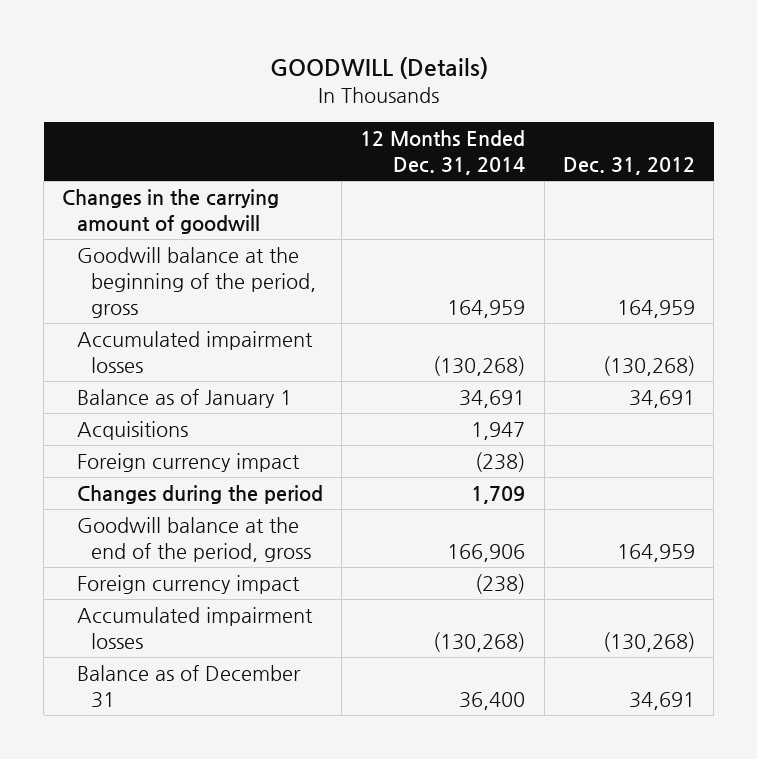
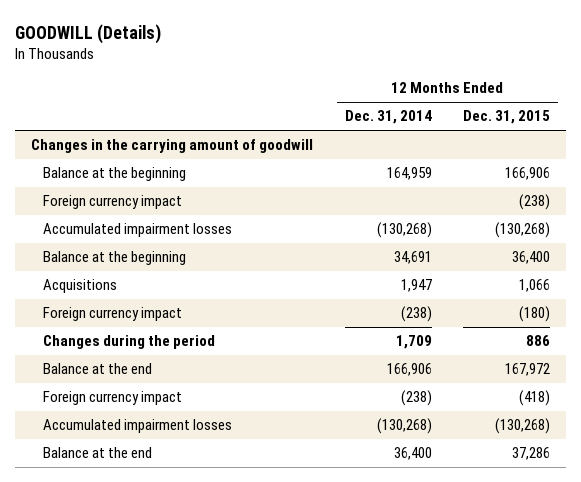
[563,157,696,176] Dec. 31, 2012 -> none
none -> [463,110,551,125] Dec. 31, 2015
[76,246,317,318] Goodwill balance at the beginning of the period, gross -> [43,167,187,182] Balance at the beginning
none -> [43,195,183,210] Foreign currency impact
[76,388,292,408] Balance as of January 1 -> [43,251,187,266] Balance at the beginning
[76,516,312,562] Goodwill balance at the end of the period, gross -> [43,363,153,375] Balance at the end
[76,664,301,708] Balance as of December 31 -> [43,447,153,459] Balance at the end

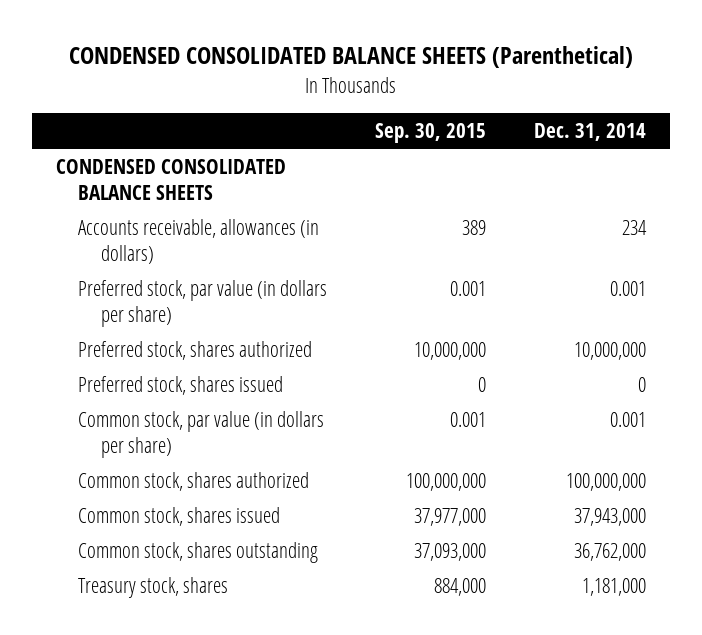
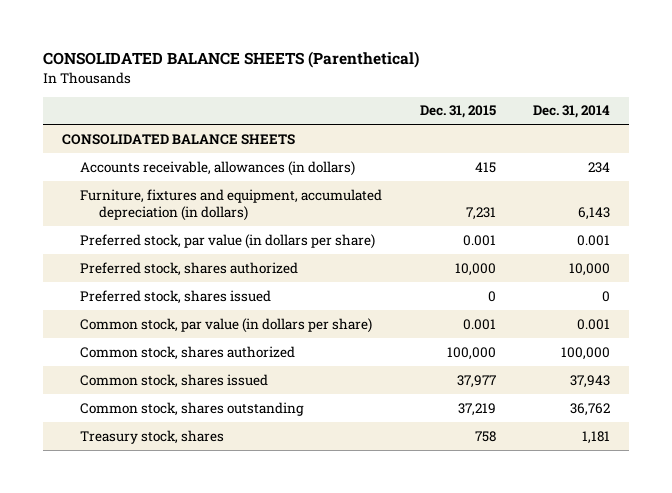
[68,46,633,69] CONDENSED CONSOLIDATED BALANCE SHEETS (Parenthetical) -> [43,51,420,69] CONSOLIDATED BALANCE SHEETS (Parenthetical)
[375,123,487,144] Sep. 30, 2015 -> none
none -> [419,105,496,119] Dec. 31, 2015
[55,158,286,200] CONDENSED CONSOLIDATED BALANCE SHEETS -> [61,133,295,145] CONSOLIDATED BALANCE SHEETS
none -> [80,188,383,222] Furniture, fixtures and equipment, accumulated depreciation (in dollars)
[573,341,646,360] 10,000,000 -> [569,262,611,276] 10,000
[565,472,646,491] 100,000,000 -> [561,346,611,360] 100,000
[573,507,646,526] 37,943,000 -> [570,374,611,388] 37,943
[573,542,646,561] 36,762,000 -> [570,402,611,416] 36,762
[581,577,646,596] 1,181,000 -> [582,430,611,444] 1,181

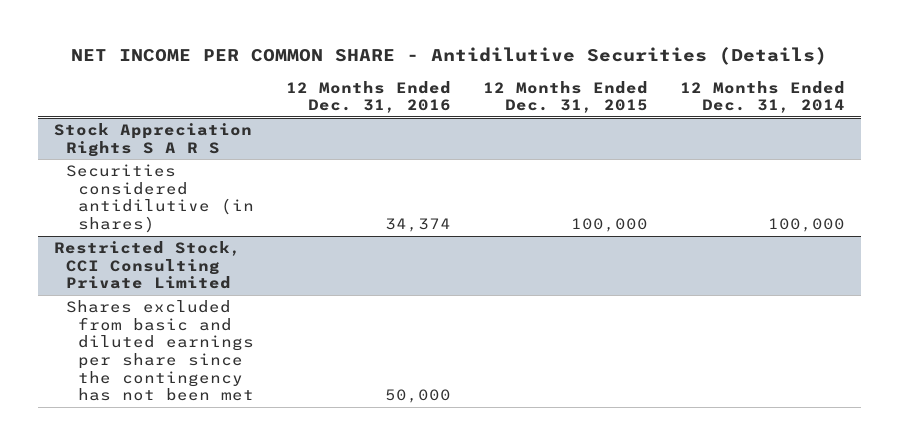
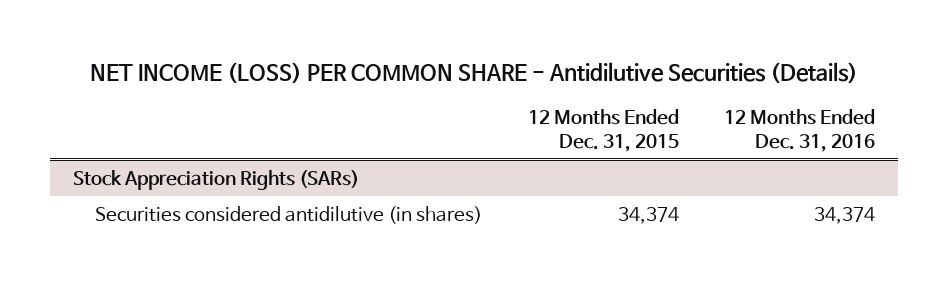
[71,46,828,65] NET INCOME PER COMMON SHARE - Antidilutive Securities (Details) -> [89,61,858,83] NET INCOME (LOSS) PER COMMON SHARE - Antidilutive Securities (Details)
[679,80,845,114] 12 Months Ended Dec. 31, 2014 -> none
[53,241,241,290] Restricted Stock, CCI Consulting Private Limited -> none
[65,300,254,402] Shares excluded from basic and diluted earnings per share since the contingency has not been met -> none
[53,123,252,157] Stock Appreciation Rights S A R S -> [72,169,359,190] Stock Appreciation Rights (SARs)
[570,218,648,233] 100,000 -> [617,206,679,224] 34,374

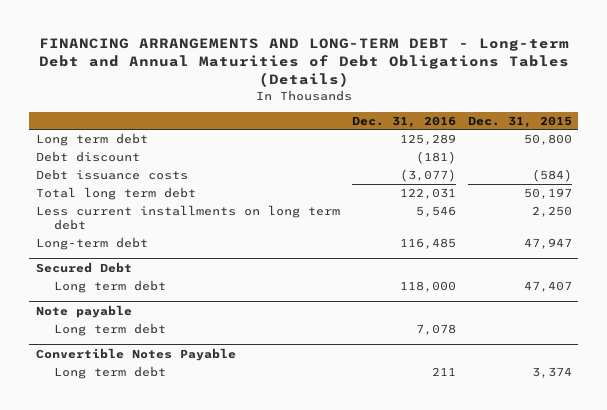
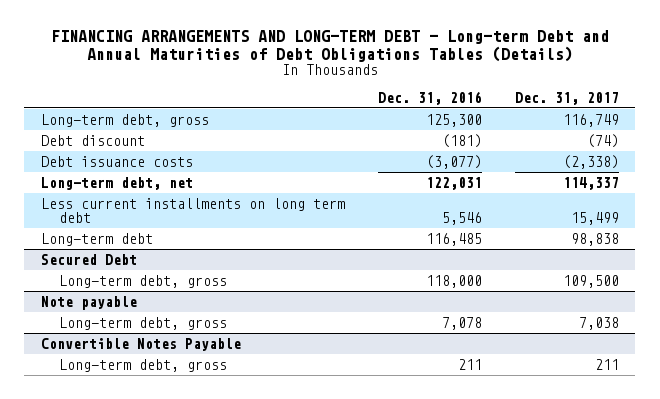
[467,115,572,128] Dec. 31, 2015 -> none
none -> [514,91,619,105] Dec. 31, 2017
[35,132,148,146] Long term debt -> [40,113,209,127] Long-term debt, gross
[399,133,456,145] 125,289 -> [425,113,482,127] 125,300
[35,186,196,200] Total long term debt -> [40,176,193,190] Long-term debt, net
[53,279,166,293] Long term debt -> [58,274,227,288] Long-term debt, gross
[53,322,166,336] Long term debt -> [58,316,227,330] Long-term debt, gross
[53,365,166,379] Long term debt -> [58,358,227,372] Long-term debt, gross

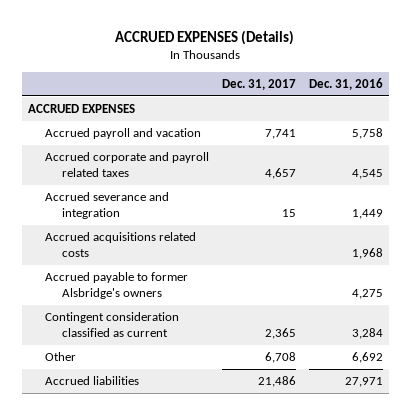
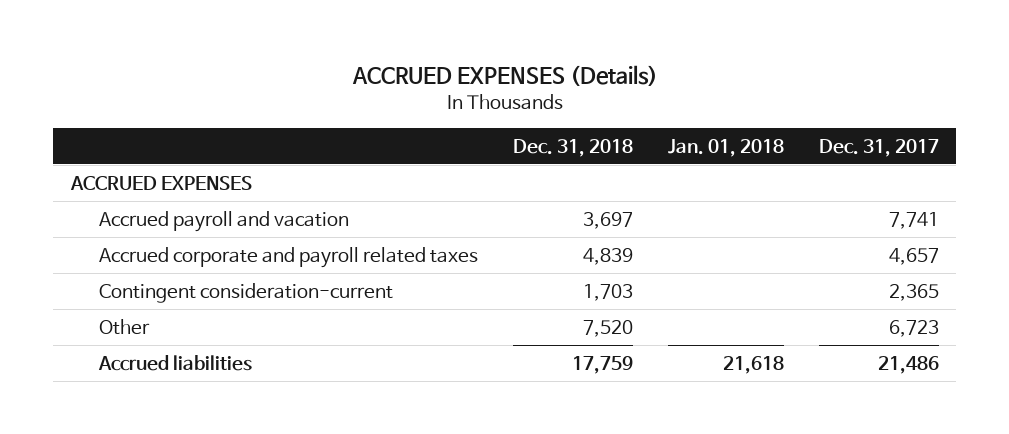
[308,77,383,90] Dec. 31, 2016 -> none
none -> [512,138,633,157] Dec. 31, 2018
none -> [667,138,784,157] Jan. 01, 2018
[45,192,170,219] Accrued severance and integration -> none
[45,232,197,257] Accrued acquisitions related costs -> none
[45,272,189,299] Accrued payable to former Alsbridge's owners -> none
[45,312,180,337] Contingent consideration classified as current -> [98,282,393,303] Contingent consideration-current
[264,352,296,364] 6,708 -> [888,319,939,337] 6,723

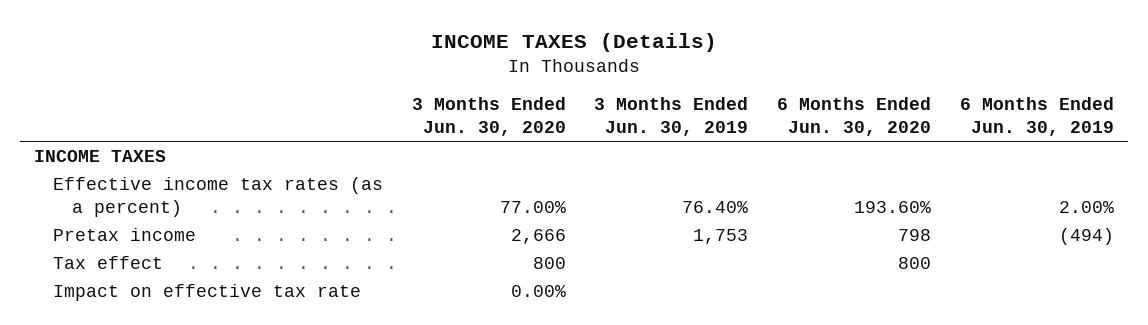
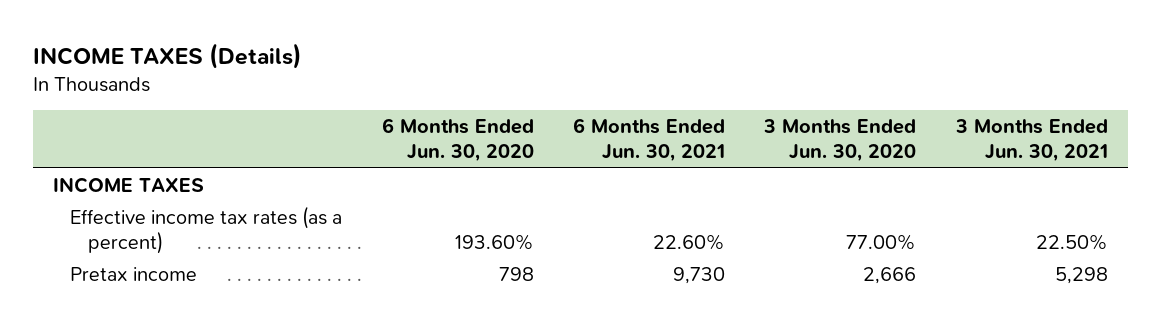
[594,97,749,137] 3 Months Ended Jun. 30, 2019 -> none
[959,97,1114,137] 6 Months Ended Jun. 30, 2019 -> none
none -> [572,118,725,163] 6 Months Ended Jun. 30, 2021
none -> [954,119,1108,163] 3 Months Ended Jun. 30, 2021
[53,256,164,270] Tax effect -> none
[53,284,362,302] Impact on effective tax rate -> none

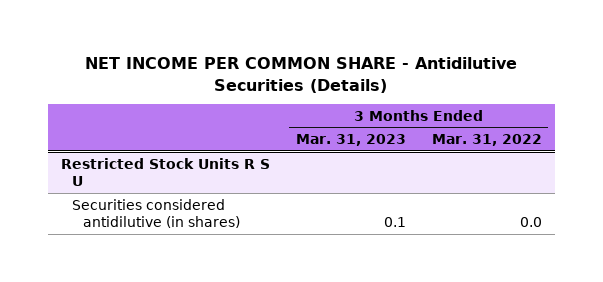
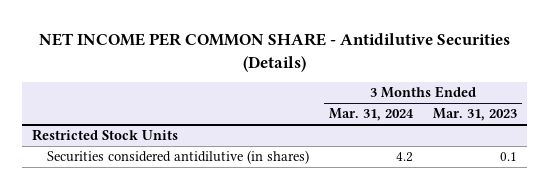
[431,134,542,147] Mar. 31, 2022 -> none
none -> [328,108,414,122] Mar. 31, 2024
[60,157,270,187] Restricted Stock Units R S U -> [32,129,179,142] Restricted Stock Units

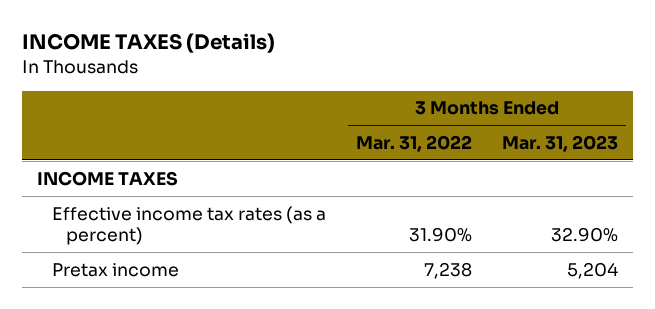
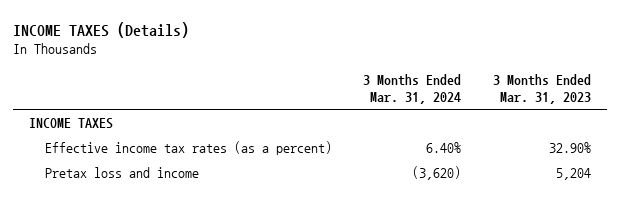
[356,134,473,152] Mar. 31, 2022 -> none
none -> [363,73,462,105] 3 Months Ended Mar. 31, 2024
[51,262,179,277] Pretax income -> [44,166,199,178] Pretax loss and income

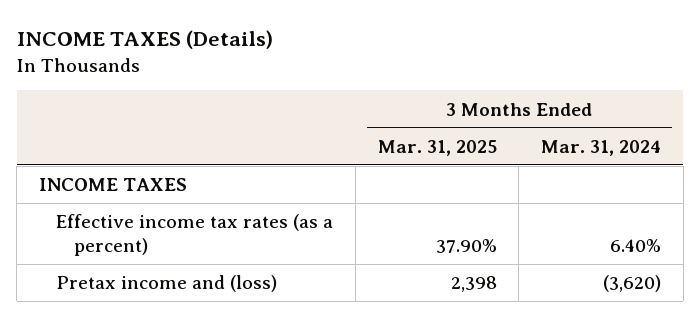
[492,73,591,105] 3 Months Ended Mar. 31, 2023 -> none
none -> [377,139,497,156] Mar. 31, 2025
[44,166,199,178] Pretax loss and income -> [56,275,278,293] Pretax income and (loss)

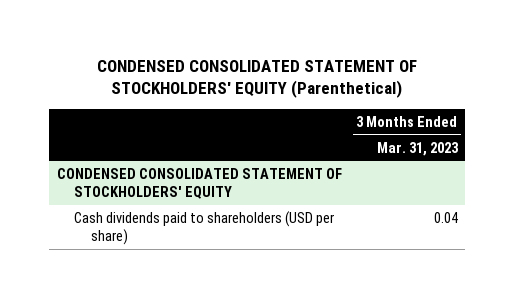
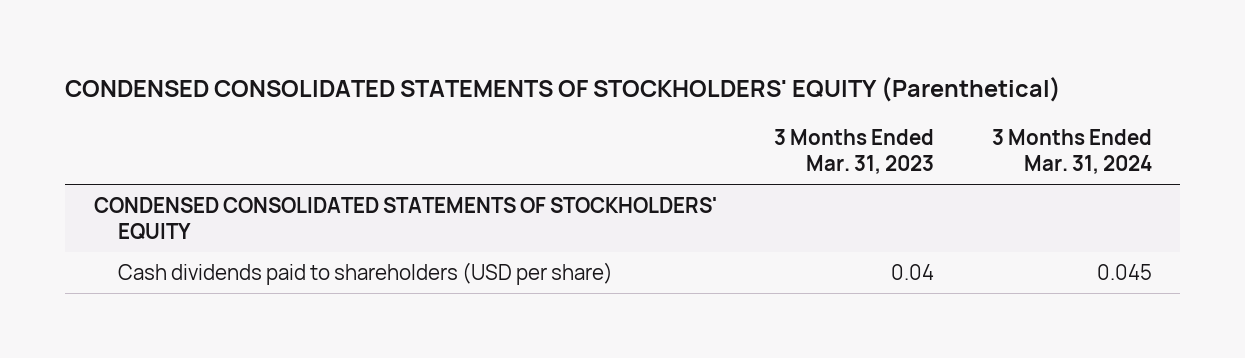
[97,59,418,99] CONDENSED CONSOLIDATED STATEMENT OF STOCKHOLDERS' EQUITY (Parenthetical) -> [65,76,1062,102] CONDENSED CONSOLIDATED STATEMENTS OF STOCKHOLDERS' EQUITY (Parenthetical)
none -> [991,128,1152,175] 3 Months Ended Mar. 31, 2024
[56,168,342,200] CONDENSED CONSOLIDATED STATEMENT OF STOCKHOLDERS' EQUITY -> [93,196,717,241] CONDENSED CONSOLIDATED STATEMENTS OF STOCKHOLDERS' EQUITY

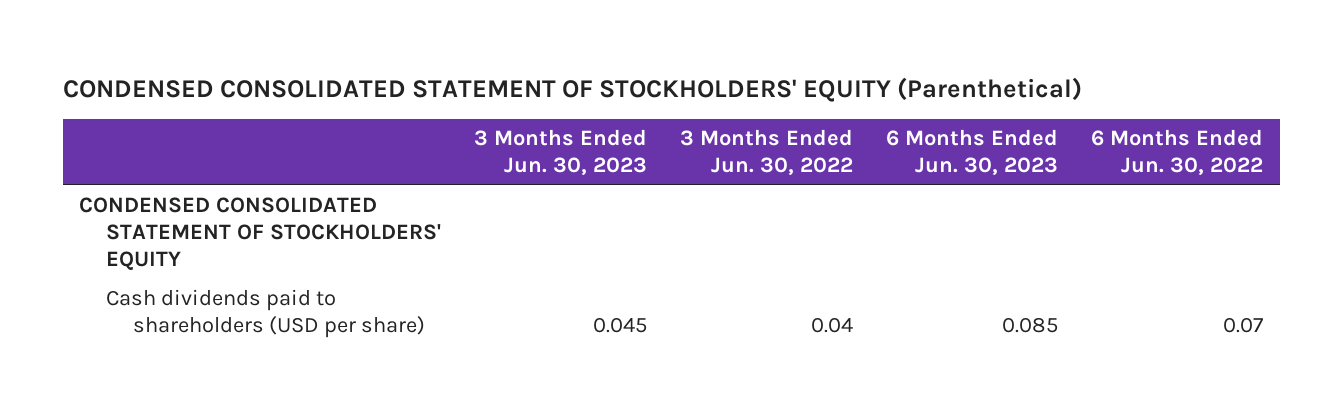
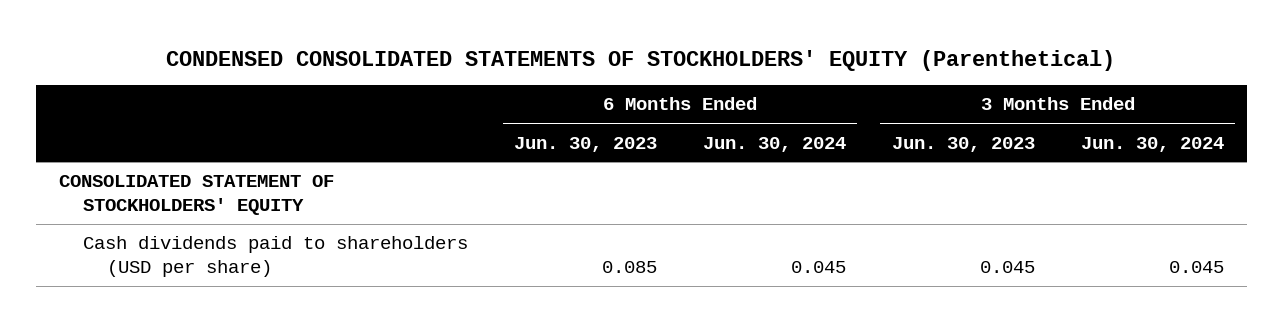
[62,76,1082,102] CONDENSED CONSOLIDATED STATEMENT OF STOCKHOLDERS' EQUITY (Parenthetical) -> [166,49,1116,71] CONDENSED CONSOLIDATED STATEMENTS OF STOCKHOLDERS' EQUITY (Parenthetical)
[680,129,854,176] 3 Months Ended Jun. 30, 2022 -> none
[1091,129,1264,176] 6 Months Ended Jun. 30, 2022 -> none
none -> [702,136,846,152] Jun. 30, 2024
none -> [1080,136,1224,152] Jun. 30, 2024
[79,197,442,271] CONDENSED CONSOLIDATED STATEMENT OF STOCKHOLDERS' EQUITY -> [59,175,335,216] CONSOLIDATED STATEMENT OF STOCKHOLDERS' EQUITY

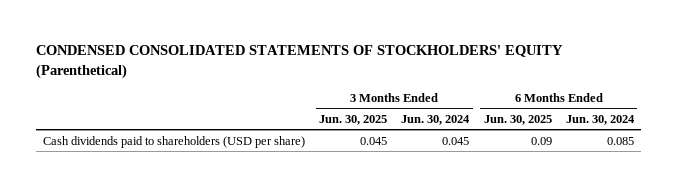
[513,136,657,152] Jun. 30, 2023 -> none
[891,136,1035,152] Jun. 30, 2023 -> none
none -> [319,114,388,125] Jun. 30, 2025
none -> [483,114,552,125] Jun. 30, 2025
[59,175,335,216] CONSOLIDATED STATEMENT OF STOCKHOLDERS' EQUITY -> none
[790,261,846,274] 0.045 -> [606,136,634,145] 0.085

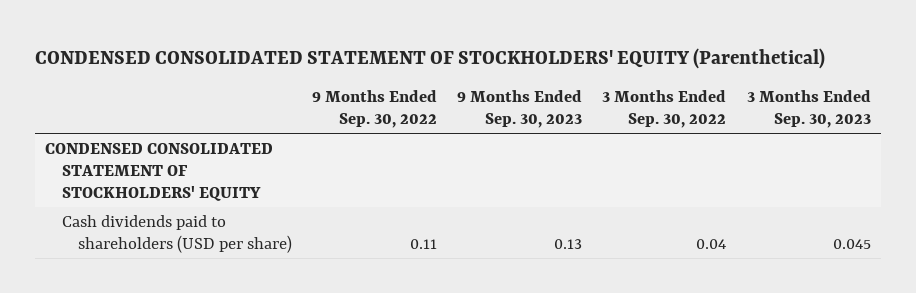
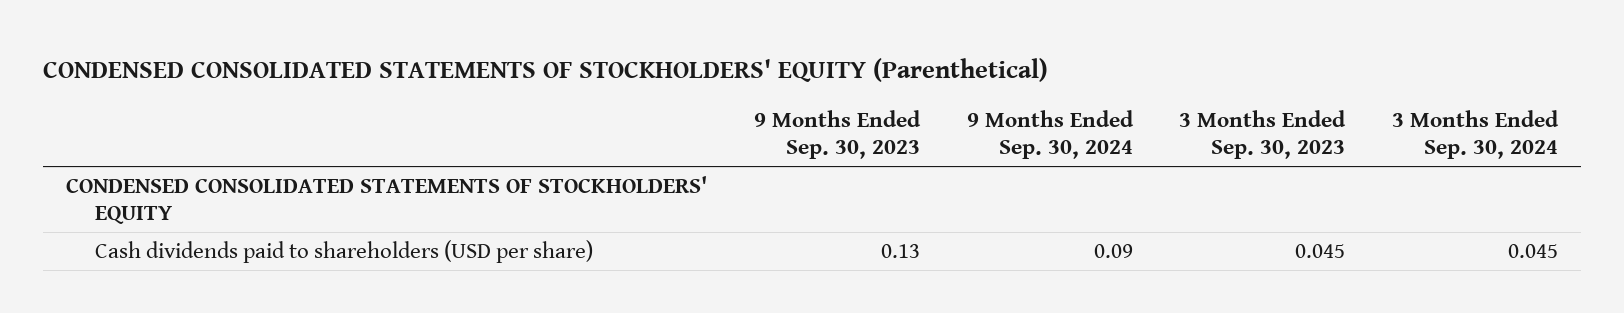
[35,47,826,69] CONDENSED CONSOLIDATED STATEMENT OF STOCKHOLDERS' EQUITY (Parenthetical) -> [42,58,1048,83] CONDENSED CONSOLIDATED STATEMENTS OF STOCKHOLDERS' EQUITY (Parenthetical)
[312,90,438,129] 9 Months Ended Sep. 30, 2022 -> none
[602,90,727,129] 3 Months Ended Sep. 30, 2022 -> none
none -> [966,109,1134,160] 9 Months Ended Sep. 30, 2024
none -> [1391,109,1559,160] 3 Months Ended Sep. 30, 2024
[45,142,274,201] CONDENSED CONSOLIDATED STATEMENT OF STOCKHOLDERS' EQUITY -> [66,175,708,225] CONDENSED CONSOLIDATED STATEMENTS OF STOCKHOLDERS' EQUITY

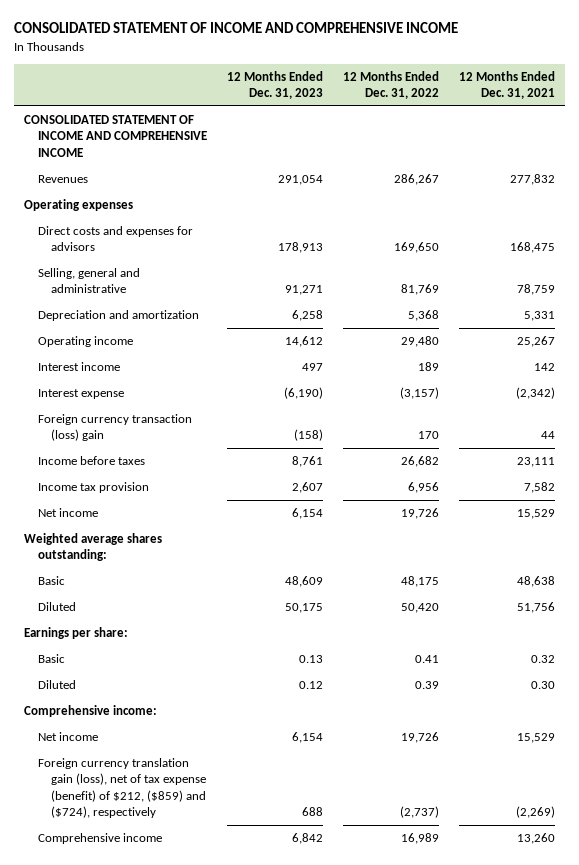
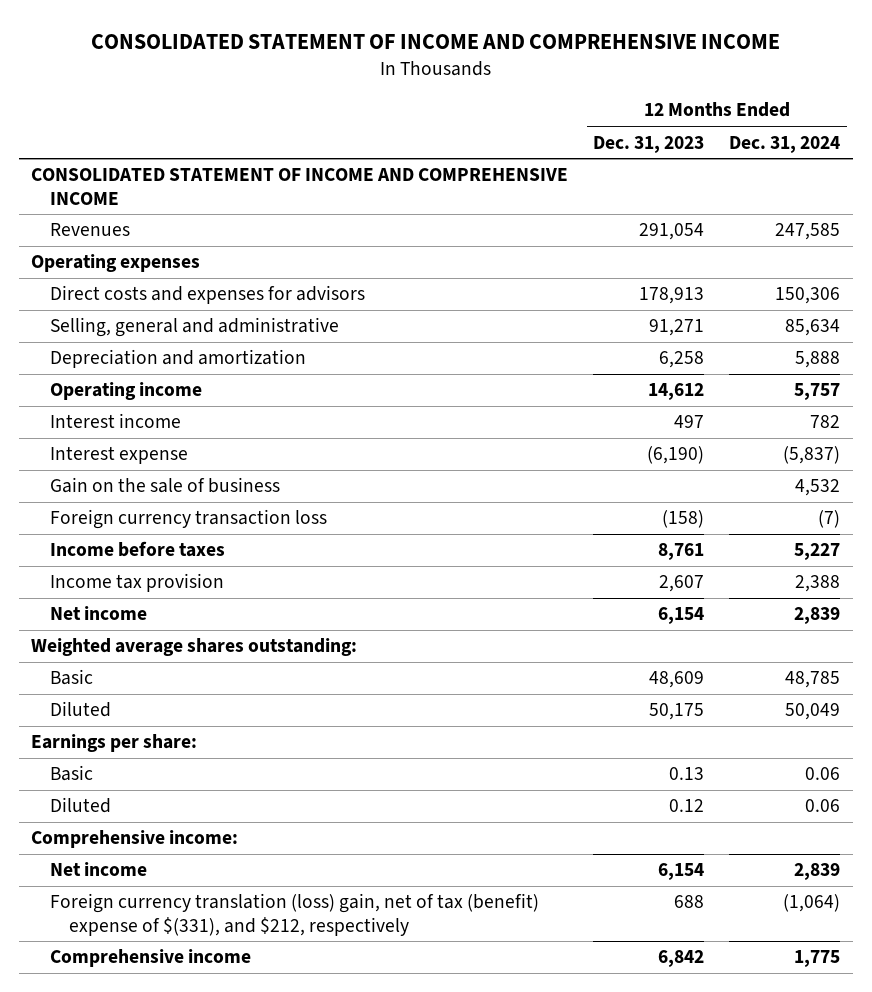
[342,70,439,99] 12 Months Ended Dec. 31, 2022 -> none
[459,70,556,99] 12 Months Ended Dec. 31, 2021 -> none
none -> [729,135,841,153] Dec. 31, 2024
none -> [50,477,281,494] Gain on the sale of business
[37,414,192,442] Foreign currency transaction (loss) gain -> [50,509,328,530] Foreign currency transaction loss
[37,758,207,819] Foreign currency translation gain (loss), net of tax expense (benefit) of $212, ($859) and ($724), respectively -> [50,893,540,936] Foreign currency translation (loss) gain, net of tax (benefit) expense of $(331), and $212, respectively

